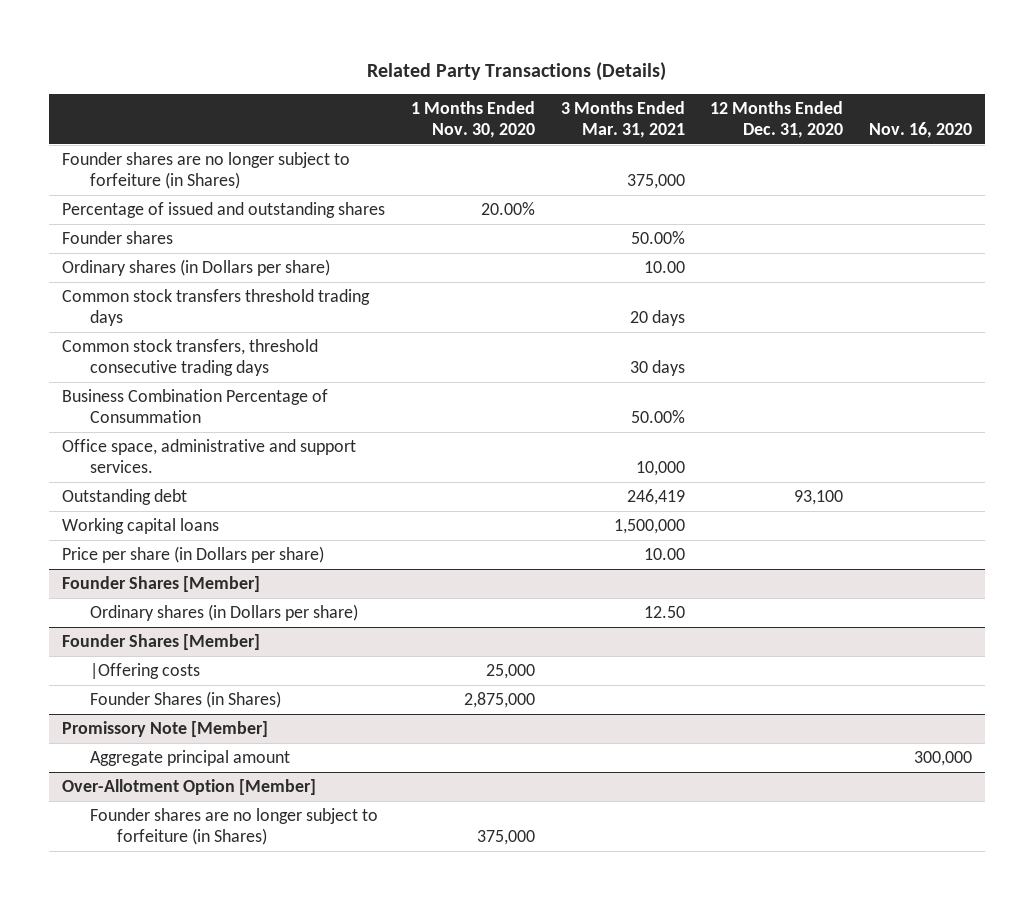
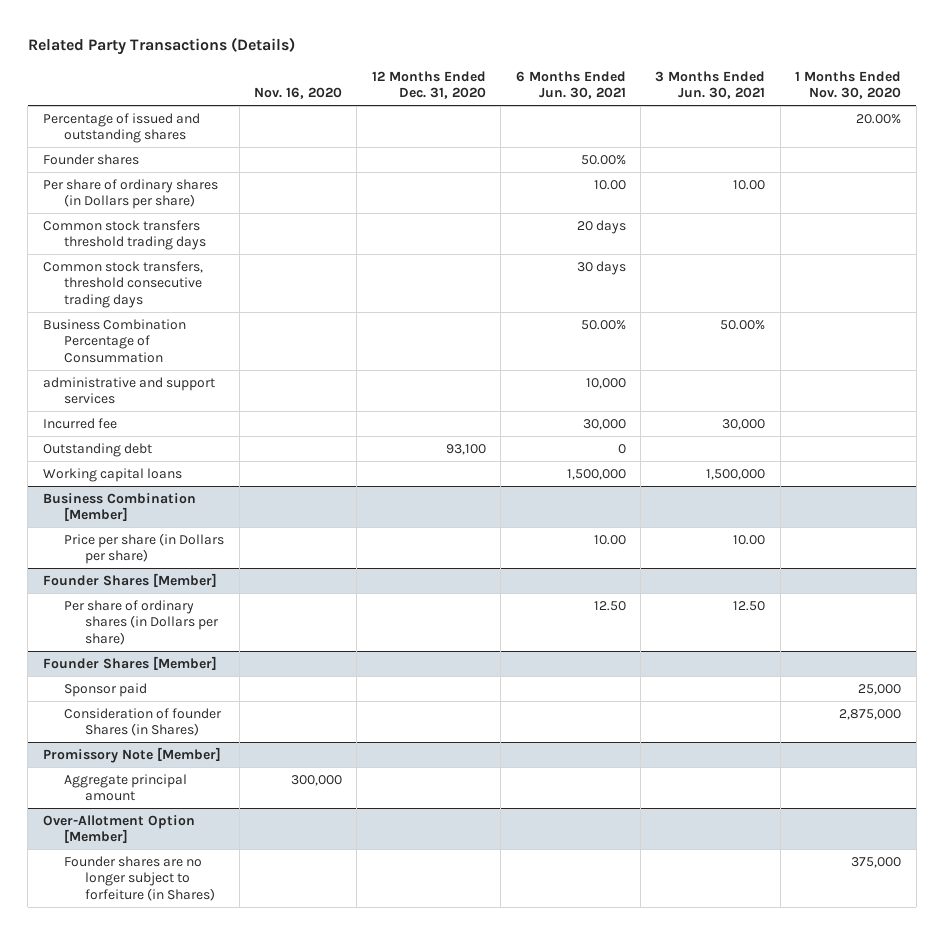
[560,101,685,139] 3 Months Ended Mar. 31, 2021 -> none
none -> [515,70,626,100] 6 Months Ended Jun. 30, 2021
none -> [655,70,766,100] 3 Months Ended Jun. 30, 2021
[62,152,351,190] Founder shares are no longer subject to forfeiture (in Shares) -> none
[62,259,331,277] Ordinary shares (in Dollars per share) -> [42,178,218,210] Per share of ordinary shares (in Dollars per share)
[62,439,357,474] Office space, administrative and support services. -> [42,376,215,405] administrative and support services
none -> [42,417,117,429] Incurred fee
[62,546,325,564] Price per share (in Dollars per share) -> none
none -> [42,492,196,522] Business Combination [Member]
none -> [64,532,225,565] Price per share (in Dollars per share)
[89,604,358,622] Ordinary shares (in Dollars per share) -> [64,599,220,645] Per share of ordinary shares (in Dollars per share)
[89,663,200,680] |Offering costs -> [64,682,148,697] Sponsor paid
[89,691,281,709] Founder Shares (in Shares) -> [64,707,223,737] Consideration of founder Shares (in Shares)

